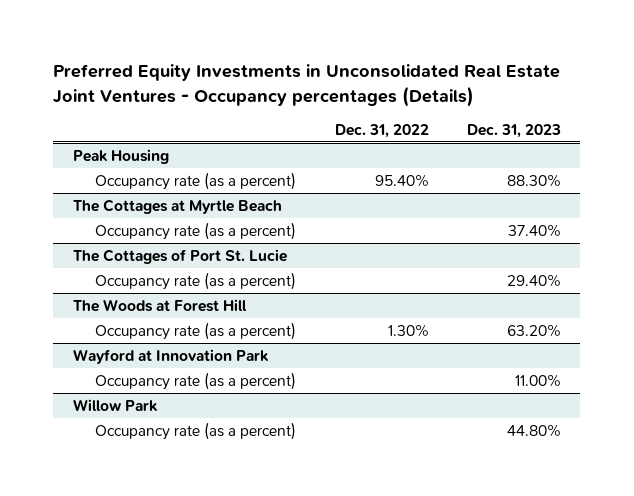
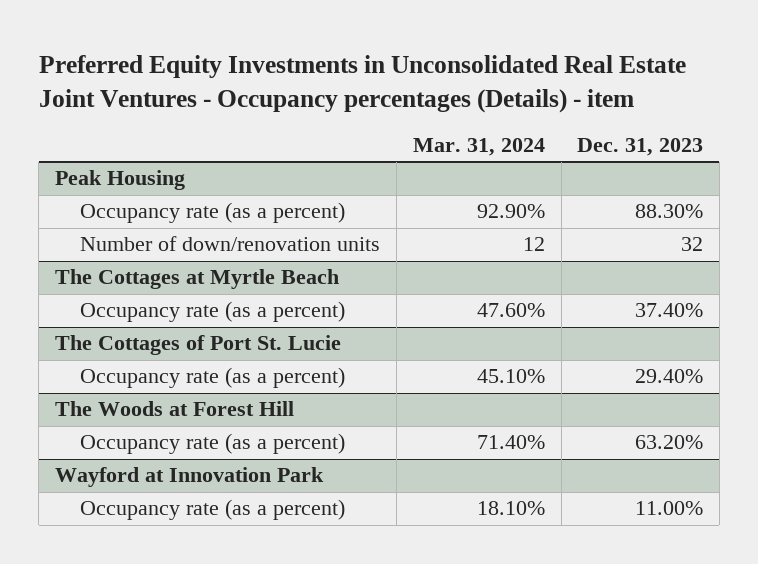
[53,64,561,107] Preferred Equity Investments in Unconsolidated Real Estate Joint Ventures - Occupancy percentages (Details) -> [38,54,686,113] Preferred Equity Investments in Unconsolidated Real Estate Joint Ventures - Occupancy percentages (Details) - item
[334,123,429,138] Dec. 31, 2022 -> none
none -> [412,138,545,157] Mar. 31, 2024
none -> [80,236,381,252] Number of down/renovation units
[72,398,158,412] Willow Park -> none
[95,421,297,440] Occupancy rate (as a percent) -> none

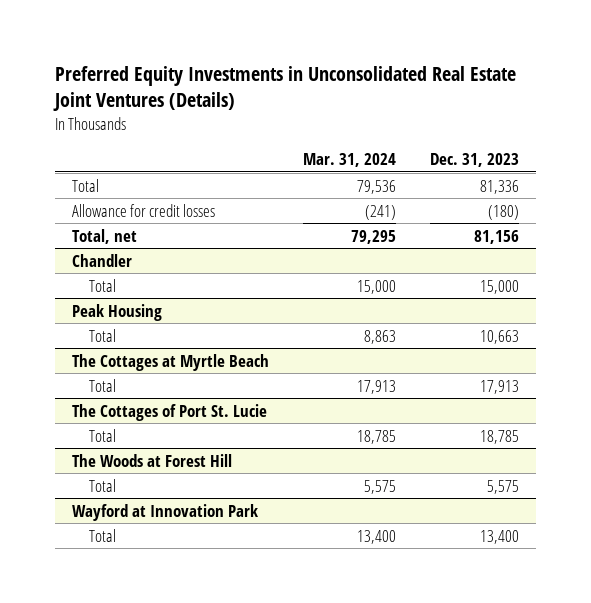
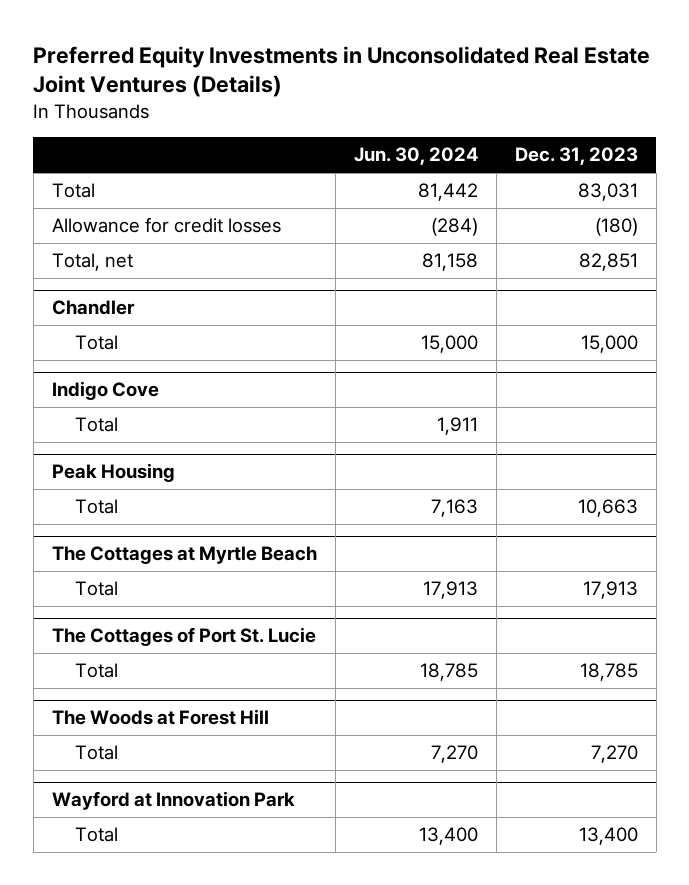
[302,153,396,168] Mar. 31, 2024 -> none
none -> [353,147,478,166] Jun. 30, 2024
[479,179,519,194] 81,336 -> [577,183,638,202] 83,031
[473,229,519,244] 81,156 -> [578,253,638,272] 82,851
none -> [51,381,159,401] Indigo Cove
none -> [74,417,118,433] Total
[486,479,519,494] 5,575 -> [590,745,638,764] 7,270

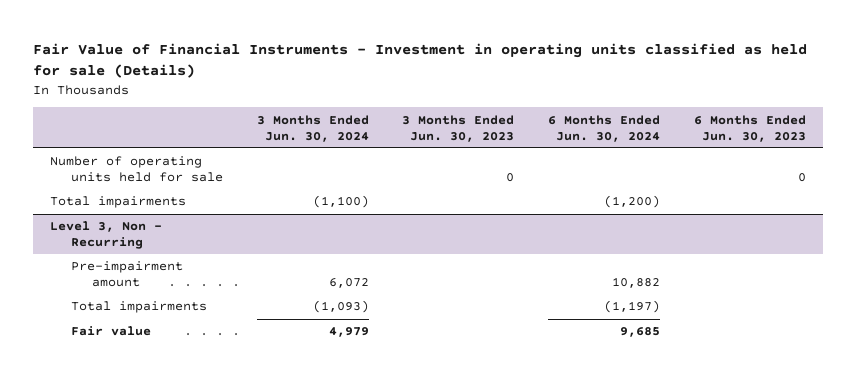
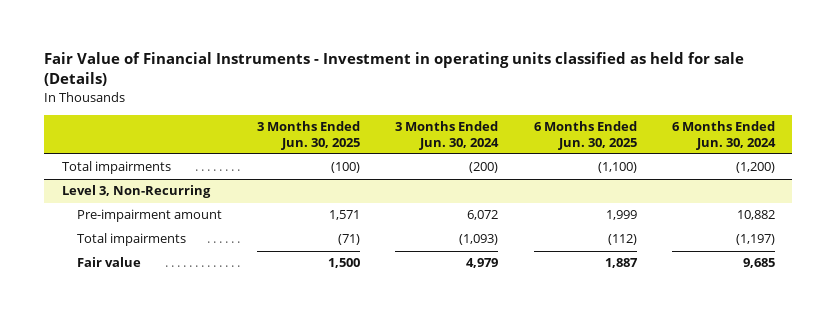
[402,114,515,142] 3 Months Ended Jun. 30, 2023 -> none
[693,114,806,142] 6 Months Ended Jun. 30, 2023 -> none
none -> [257,121,361,150] 3 Months Ended Jun. 30, 2025
none -> [533,121,637,150] 6 Months Ended Jun. 30, 2025
[50,156,223,183] Number of operating units held for sale -> none
[312,195,369,209] (1,100) -> [469,162,499,174] (200)
[50,221,163,250] Level 3, Non - Recurring -> [61,185,211,199] Level 3, Non-Recurring

